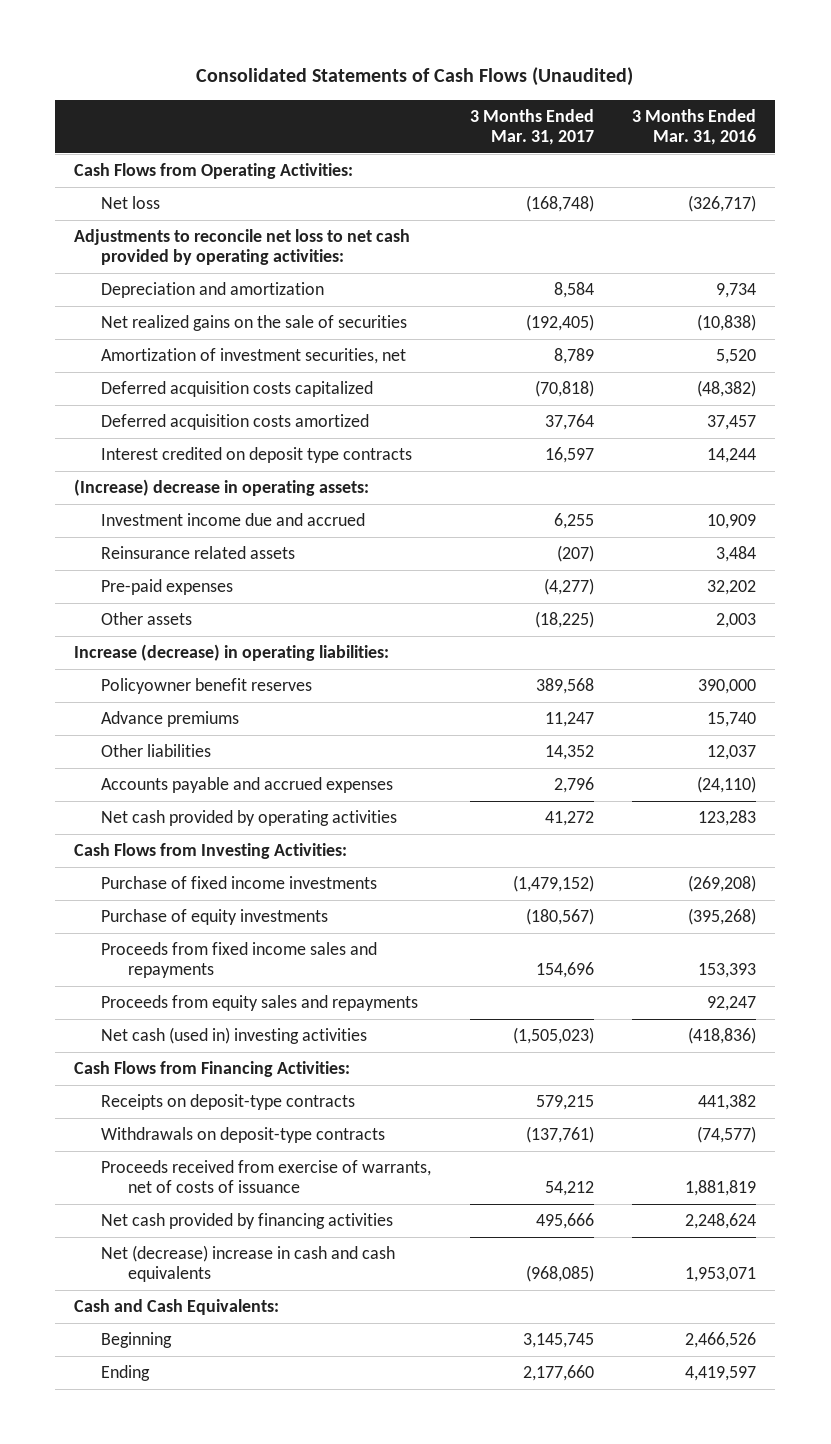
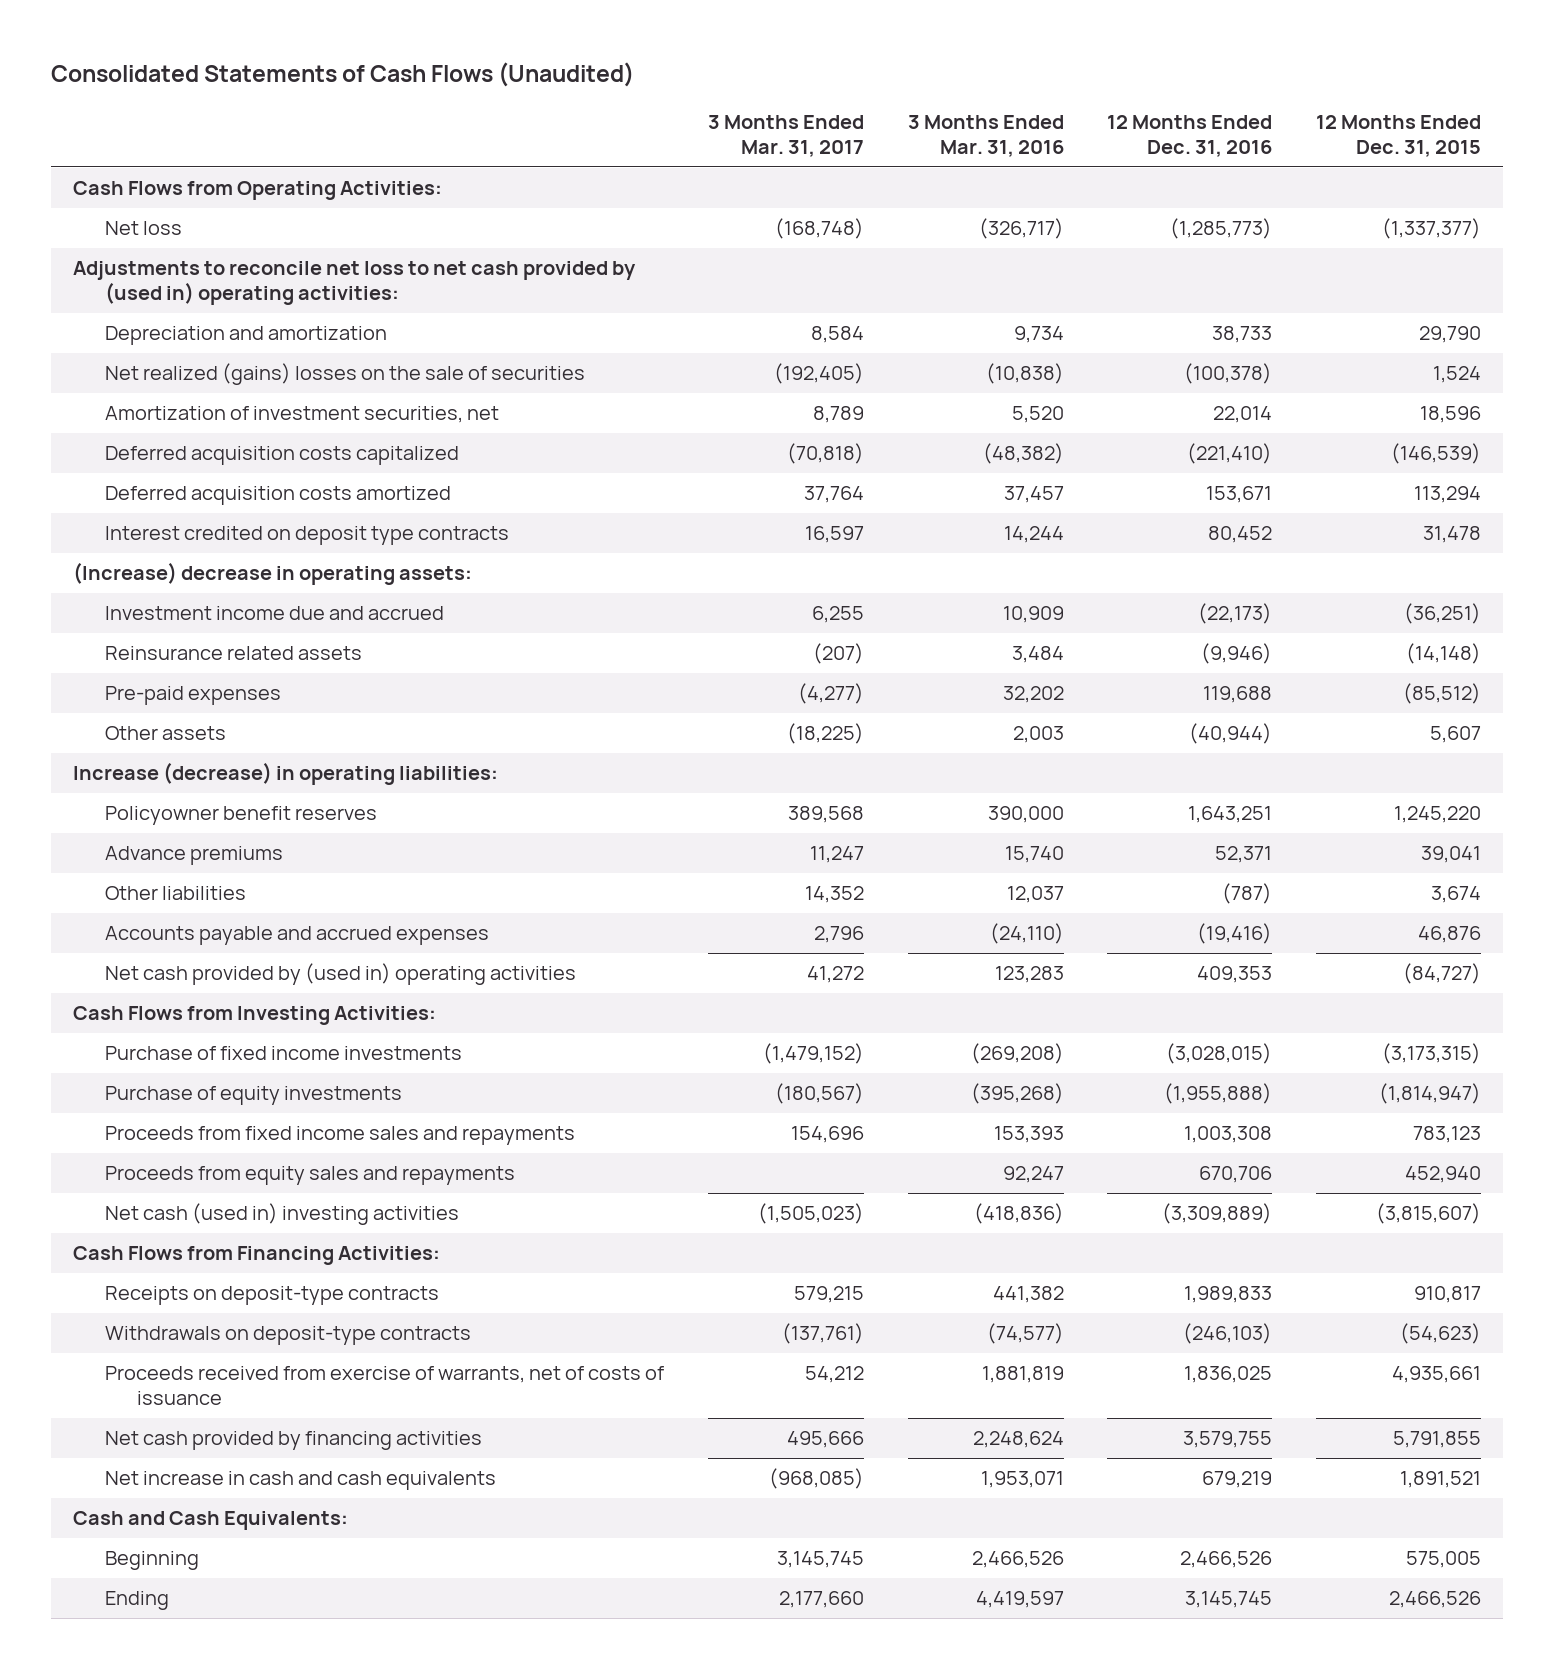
none -> [1107,115,1273,157] 12 Months Ended Dec. 31, 2016
none -> [1316,115,1482,157] 12 Months Ended Dec. 31, 2015
[74,228,411,266] Adjustments to reconcile net loss to net cash provided by operating activities: -> [73,261,637,305] Adjustments to reconcile net loss to net cash provided by (used in) operating activities:
[101,314,408,331] Net realized gains on the sale of securities -> [104,363,585,386] Net realized (gains) losses on the sale of securities
[101,809,398,826] Net cash provided by operating activities -> [104,963,576,986] Net cash provided by (used in) operating activities
[101,1244,396,1283] Net (decrease) increase in cash and cash equivalents -> [104,1471,496,1491] Net increase in cash and cash equivalents

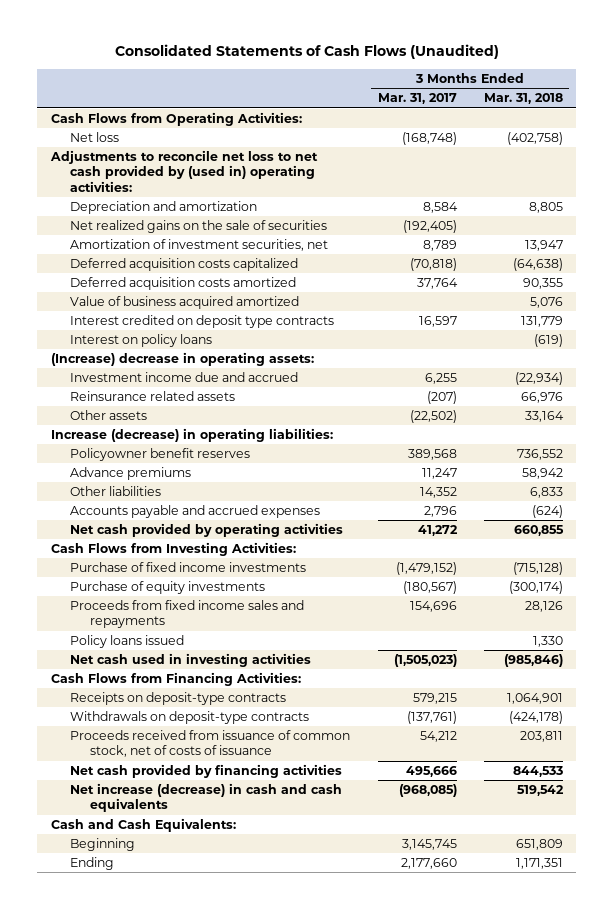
[907,115,1064,157] 3 Months Ended Mar. 31, 2016 -> none
[1107,115,1273,157] 12 Months Ended Dec. 31, 2016 -> none
[1316,115,1482,157] 12 Months Ended Dec. 31, 2015 -> none
none -> [483,93,563,105] Mar. 31, 2018
[104,363,585,386] Net realized (gains) losses on the sale of securities -> [70,220,328,234] Net realized gains on the sale of securities
none -> [70,296,300,310] Value of business acquired amortized
none -> [70,334,213,348] Interest on policy loans
[104,686,281,706] Pre-paid expenses -> none
[786,723,864,745] (18,225) -> [409,410,457,424] (22,502)
[104,963,576,986] Net cash provided by (used in) operating activities -> [70,523,344,538] Net cash provided by operating activities
[104,1166,515,1186] Proceeds from equity sales and repayments -> none
none -> [70,635,185,649] Policy loans issued
[104,1203,459,1226] Net cash (used in) investing activities -> [70,653,312,668] Net cash used in investing activities
[104,1366,664,1405] Proceeds received from exercise of warrants, net of costs of issuance -> [70,730,351,758] Proceeds received from issuance of common stock, net of costs of issuance
[104,1471,496,1491] Net increase in cash and cash equivalents -> [70,783,343,813] Net increase (decrease) in cash and cash equivalents

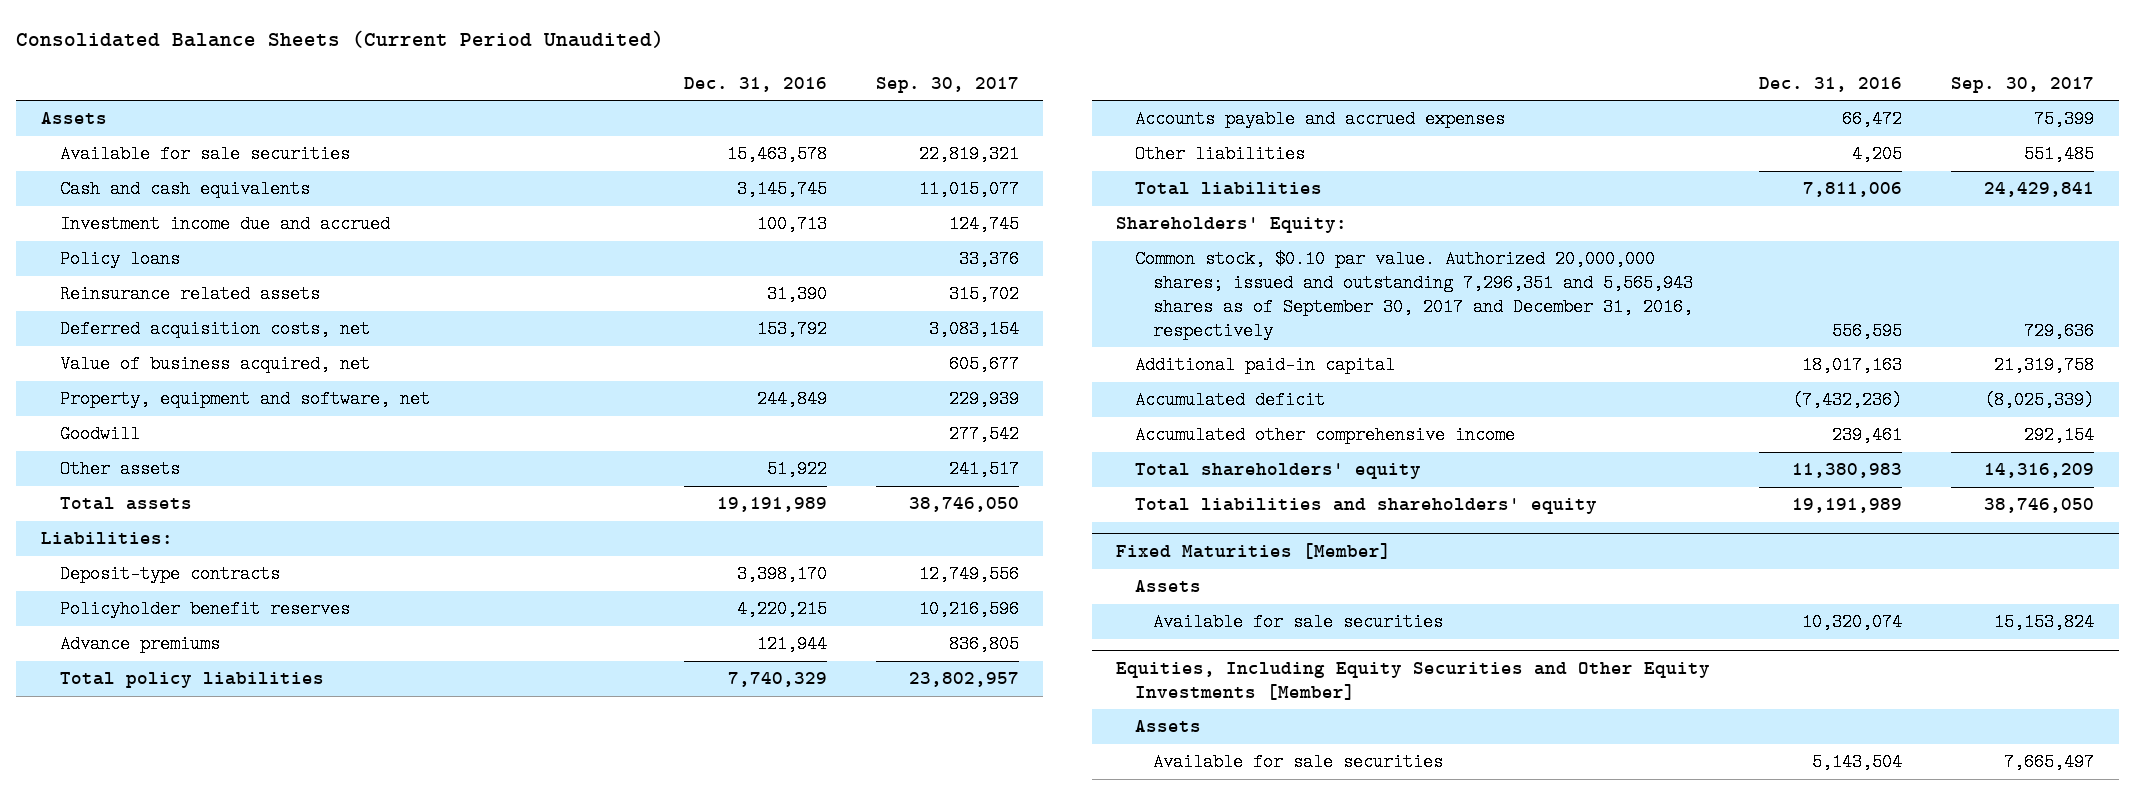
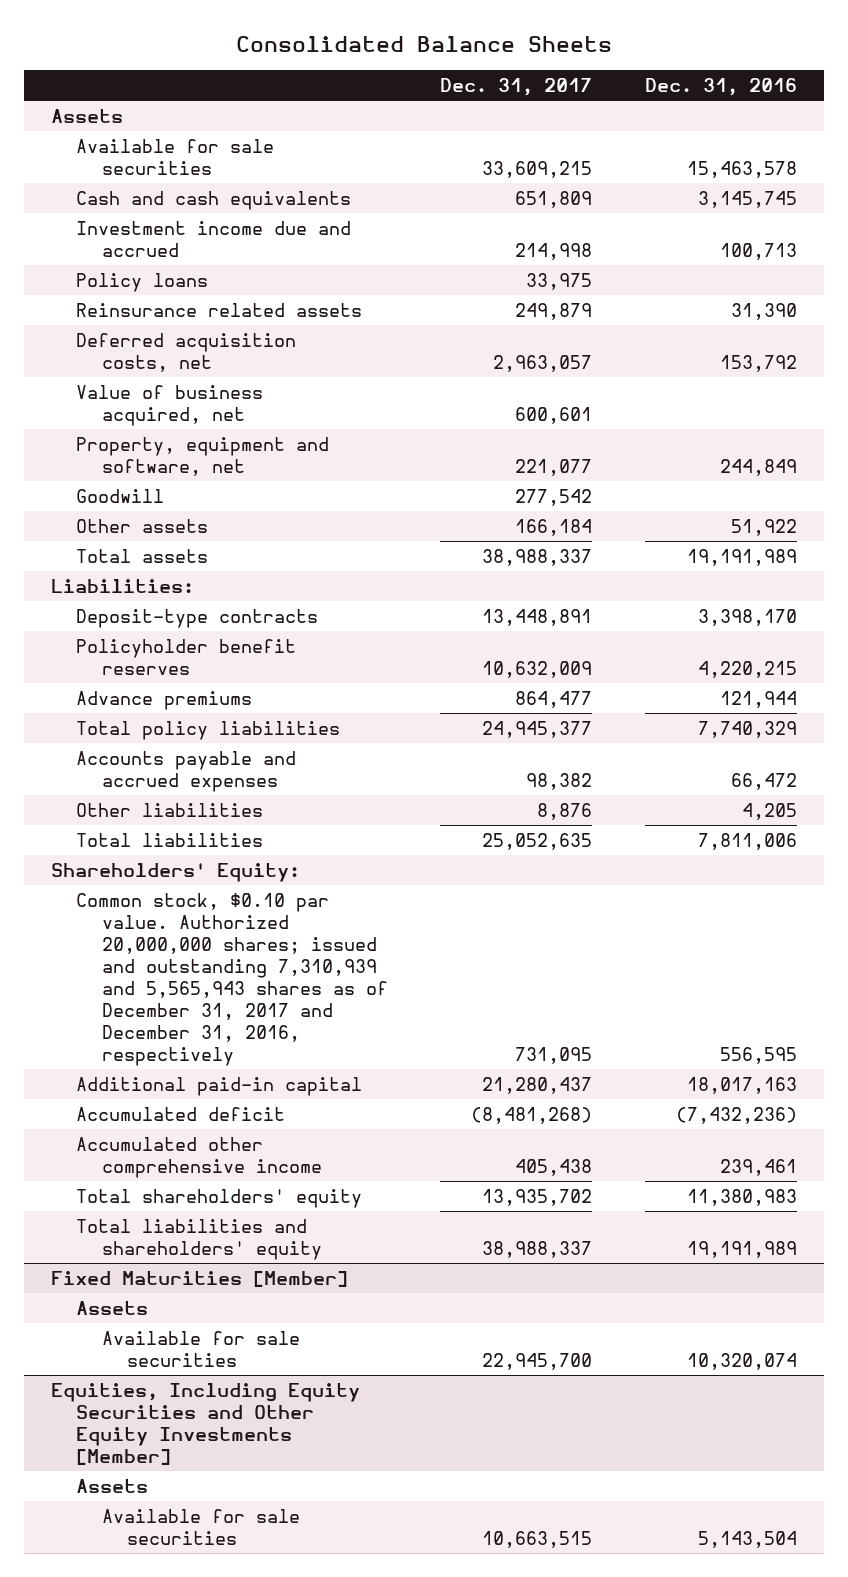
[16,30,665,49] Consolidated Balance Sheets (Current Period Unaudited) -> [235,35,612,52] Consolidated Balance Sheets
[875,76,1019,93] Sep. 30, 2017 -> none
none -> [440,77,593,96] Dec. 31, 2017
[1134,250,1694,340] Common stock, $0.10 par value. Authorized 20,000,000 shares; issued and outstanding 7,296,351 and 5,565,943 shares as of September 30, 2017 and December 31, 2016, respectively -> [76,892,388,1066] Common stock, $0.10 par value. Authorized 20,000,000 shares; issued and outstanding 7,310,939 and 5,565,943 shares as of December 31, 2017 and December 31, 2016, respectively

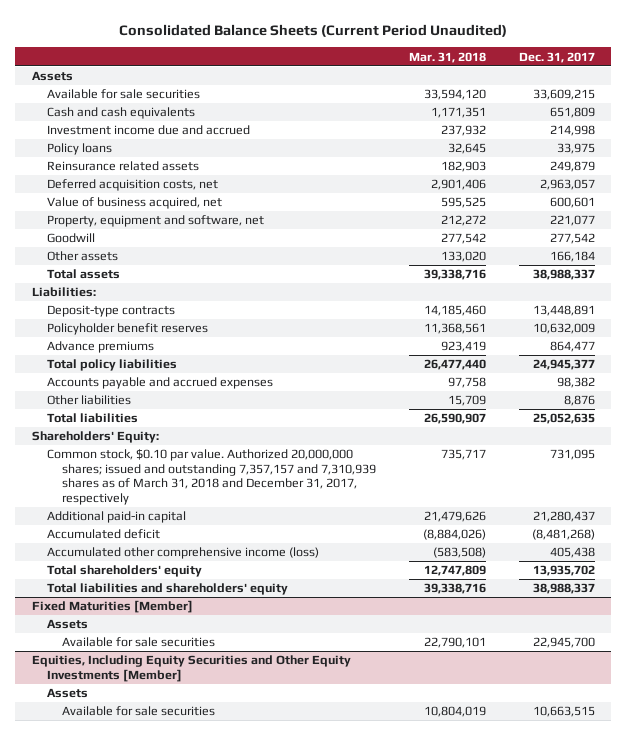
[235,35,612,52] Consolidated Balance Sheets -> [119,23,508,37] Consolidated Balance Sheets (Current Period Unaudited)
[645,77,798,96] Dec. 31, 2016 -> none
none -> [408,51,486,63] Mar. 31, 2018
[76,892,388,1066] Common stock, $0.10 par value. Authorized 20,000,000 shares; issued and outstanding 7,310,939 and 5,565,943 shares as of December 31, 2017 and December 31, 2016, respectively -> [46,449,376,505] Common stock, $0.10 par value. Authorized 20,000,000 shares; issued and outstanding 7,357,157 and 7,310,939 shares as of March 31, 2018 and December 31, 2017, respectively
[76,1136,322,1178] Accumulated other comprehensive income -> [46,547,319,560] Accumulated other comprehensive income (loss)

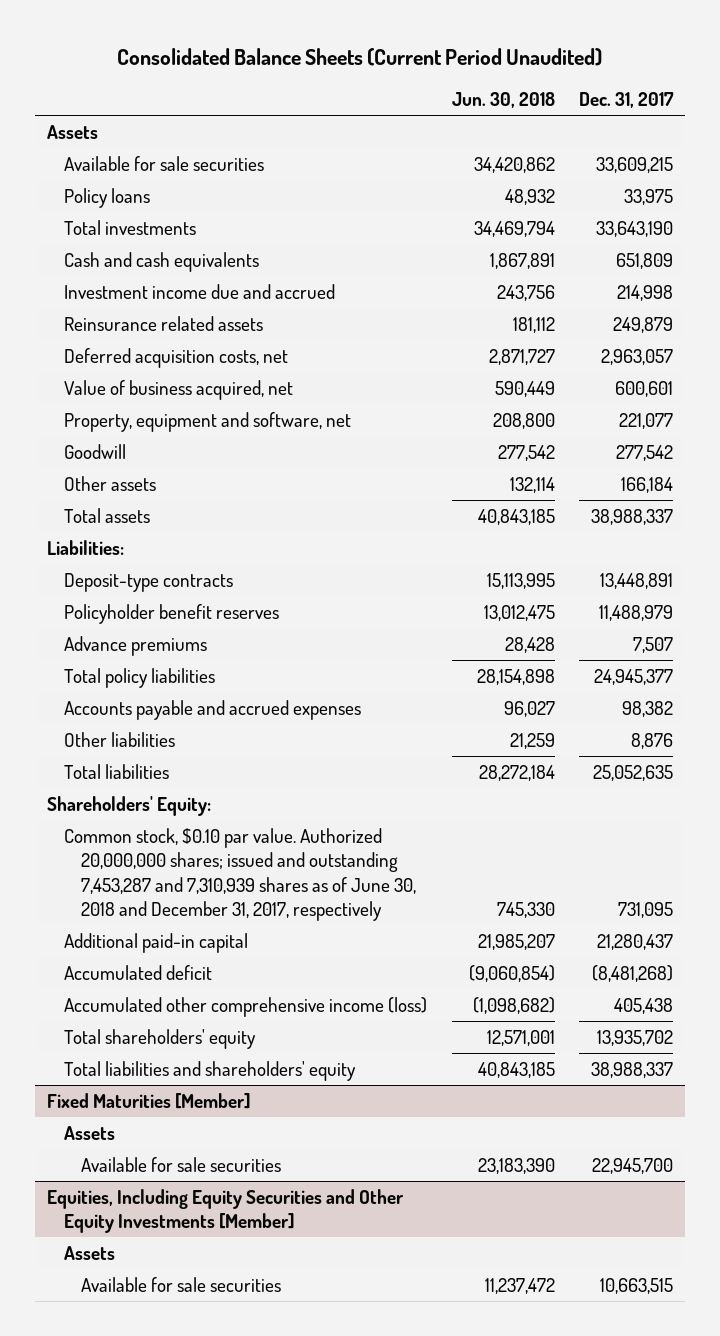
[408,51,486,63] Mar. 31, 2018 -> none
none -> [451,92,555,109] Jun. 30, 2018
[46,143,112,156] Policy loans -> [64,187,151,208] Policy loans
none -> [64,219,197,235] Total investments
[532,323,595,335] 10,632,009 -> [598,604,673,621] 11,488,979
[549,341,595,353] 864,477 -> [632,636,673,653] 7,507
[46,449,376,505] Common stock, $0.10 par value. Authorized 20,000,000 shares; issued and outstanding 7,357,157 and 7,310,939 shares as of March 31, 2018 and December 31, 2017, respectively -> [64,827,416,922] Common stock, $0.10 par value. Authorized 20,000,000 shares; issued and outstanding 7,453,287 and 7,310,939 shares as of June 30, 2018 and December 31, 2017, respectively

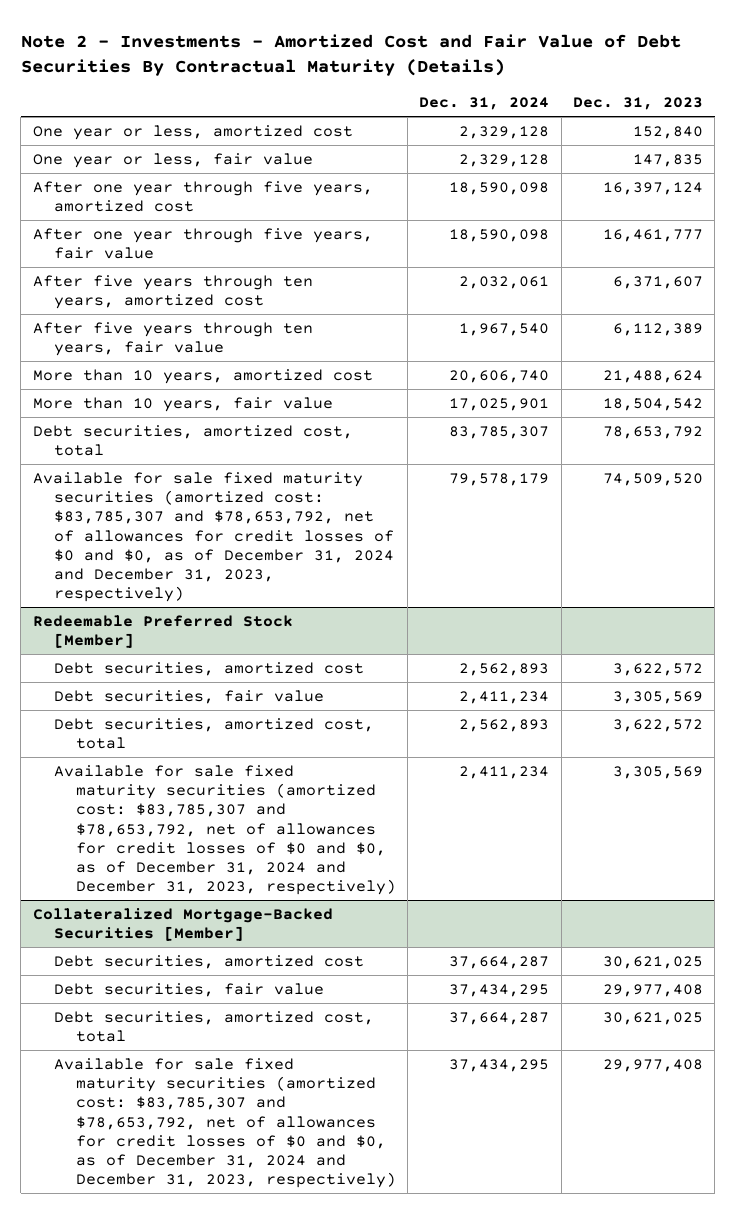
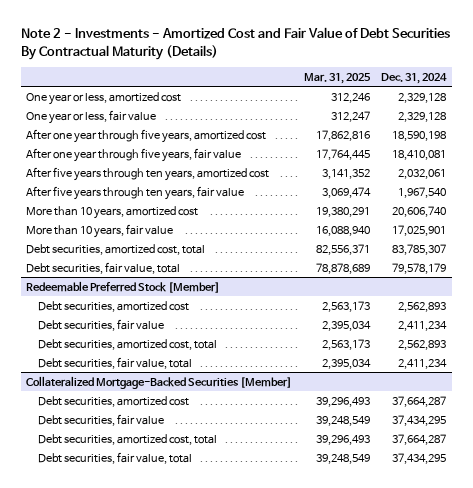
[572,97,703,111] Dec. 31, 2023 -> none
none -> [303,72,371,84] Mar. 31, 2025
[449,181,550,195] 18,590,098 -> [392,130,447,141] 18,590,198
[449,228,550,242] 18,590,098 -> [392,149,447,160] 18,410,081
[32,471,395,603] Available for sale fixed maturity securities (amortized cost: $83,785,307 and $78,653,792, net of allowances for credit losses of $0 and $0, as of December 31, 2024 and December 31, 2023, respectively) -> [26,261,181,274] Debt securities, fair value, total
[54,764,397,896] Available for sale fixed maturity securities (amortized cost: $83,785,307 and $78,653,792, net of allowances for credit losses of $0 and $0, as of December 31, 2024 and December 31, 2023, respectively) -> [37,356,192,369] Debt securities, fair value, total
[54,1057,397,1189] Available for sale fixed maturity securities (amortized cost: $83,785,307 and $78,653,792, net of allowances for credit losses of $0 and $0, as of December 31, 2024 and December 31, 2023, respectively) -> [37,451,192,464] Debt securities, fair value, total

